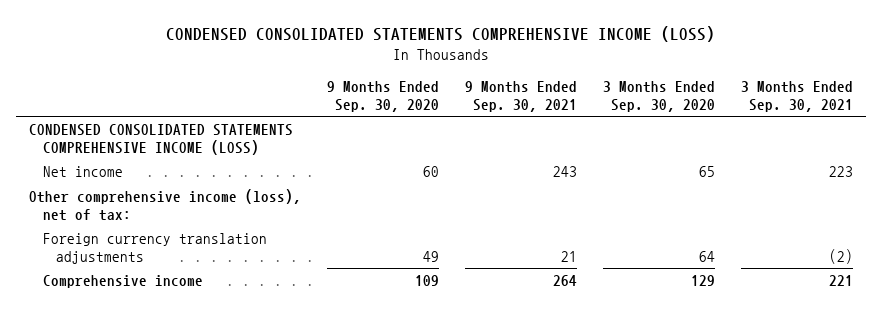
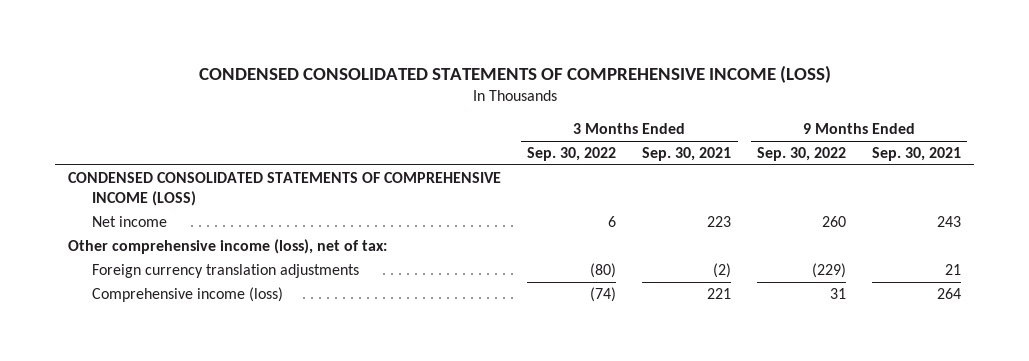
[165,26,715,43] CONDENSED CONSOLIDATED STATEMENTS COMPREHENSIVE INCOME (LOSS) -> [198,64,831,83] CONDENSED CONSOLIDATED STATEMENTS OF COMPREHENSIVE INCOME (LOSS)
[326,81,439,112] 9 Months Ended Sep. 30, 2020 -> none
[602,81,715,112] 3 Months Ended Sep. 30, 2020 -> none
none -> [527,147,617,162] Sep. 30, 2022
none -> [757,147,847,162] Sep. 30, 2022
[28,124,293,155] CONDENSED CONSOLIDATED STATEMENTS COMPREHENSIVE INCOME (LOSS) -> [68,172,502,206] CONDENSED CONSOLIDATED STATEMENTS OF COMPREHENSIVE INCOME (LOSS)
[42,275,203,289] Comprehensive income -> [91,287,283,303] Comprehensive income (loss)

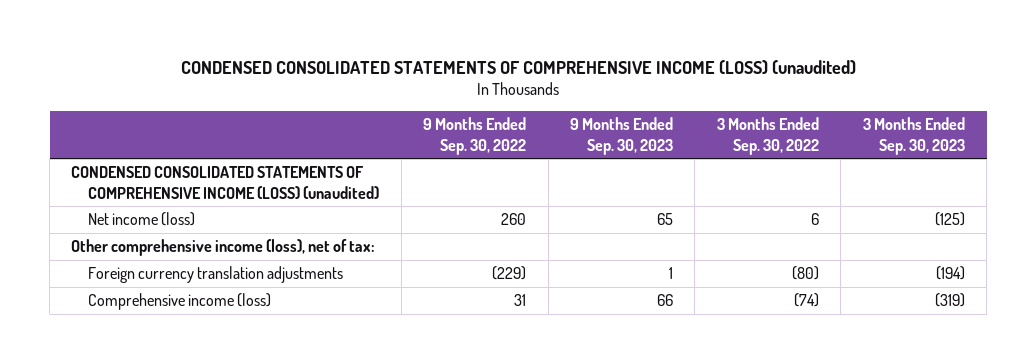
[198,64,831,83] CONDENSED CONSOLIDATED STATEMENTS OF COMPREHENSIVE INCOME (LOSS) -> [181,60,857,76] CONDENSED CONSOLIDATED STATEMENTS OF COMPREHENSIVE INCOME (LOSS) (unaudited)
[642,147,732,162] Sep. 30, 2021 -> none
[871,147,961,162] Sep. 30, 2021 -> none
none -> [570,117,674,155] 9 Months Ended Sep. 30, 2023
none -> [862,117,965,155] 3 Months Ended Sep. 30, 2023
[68,172,502,206] CONDENSED CONSOLIDATED STATEMENTS OF COMPREHENSIVE INCOME (LOSS) -> [71,166,380,199] CONDENSED CONSOLIDATED STATEMENTS OF COMPREHENSIVE INCOME (LOSS) (unaudited)
[91,216,167,228] Net income -> [88,212,196,227] Net income (loss)

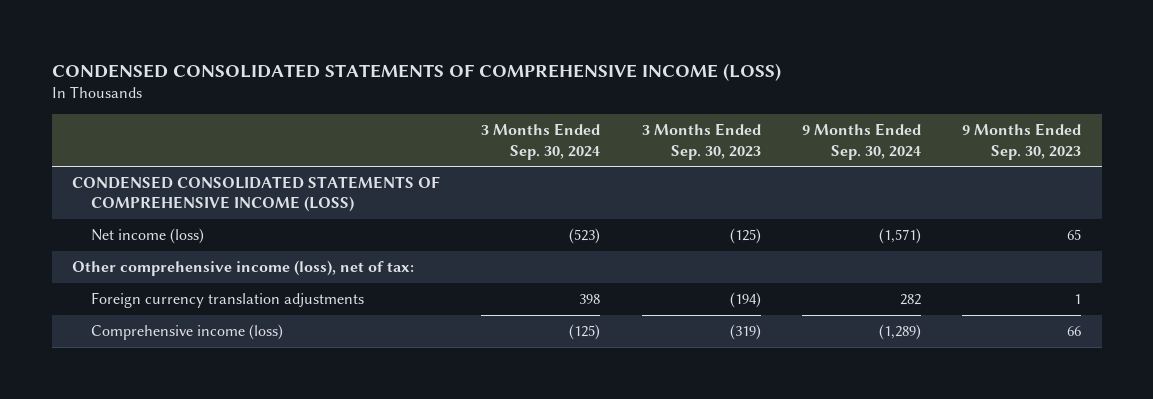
[181,60,857,76] CONDENSED CONSOLIDATED STATEMENTS OF COMPREHENSIVE INCOME (LOSS) (unaudited) -> [51,62,781,81] CONDENSED CONSOLIDATED STATEMENTS OF COMPREHENSIVE INCOME (LOSS)
[423,117,527,155] 9 Months Ended Sep. 30, 2022 -> none
[716,117,819,155] 3 Months Ended Sep. 30, 2022 -> none
none -> [481,123,601,160] 3 Months Ended Sep. 30, 2024
none -> [801,123,921,160] 9 Months Ended Sep. 30, 2024
[71,166,380,199] CONDENSED CONSOLIDATED STATEMENTS OF COMPREHENSIVE INCOME (LOSS) (unaudited) -> [72,176,441,213] CONDENSED CONSOLIDATED STATEMENTS OF COMPREHENSIVE INCOME (LOSS)

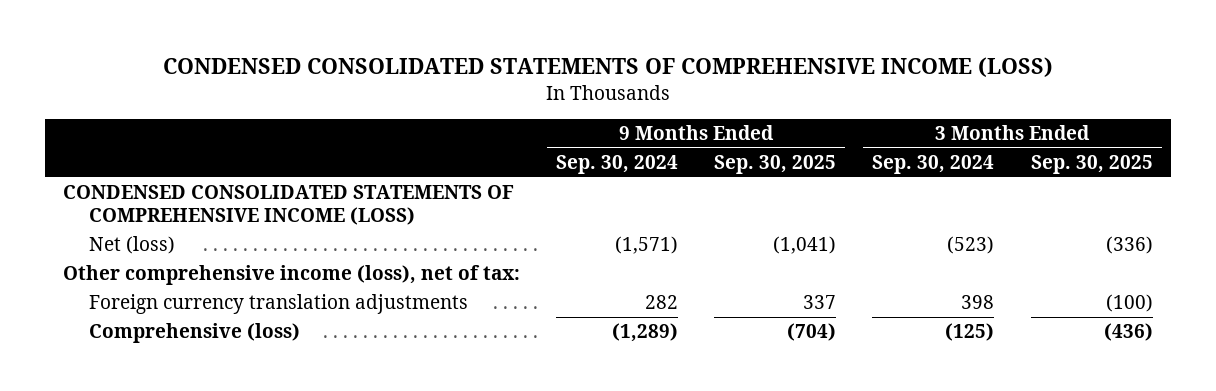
[641,123,761,160] 3 Months Ended Sep. 30, 2023 -> none
[961,123,1081,160] 9 Months Ended Sep. 30, 2023 -> none
none -> [714,155,837,175] Sep. 30, 2025
none -> [1030,155,1153,175] Sep. 30, 2025
[91,228,205,245] Net income (loss) -> [88,236,175,255] Net (loss)
[91,324,284,341] Comprehensive income (loss) -> [88,323,300,344] Comprehensive (loss)

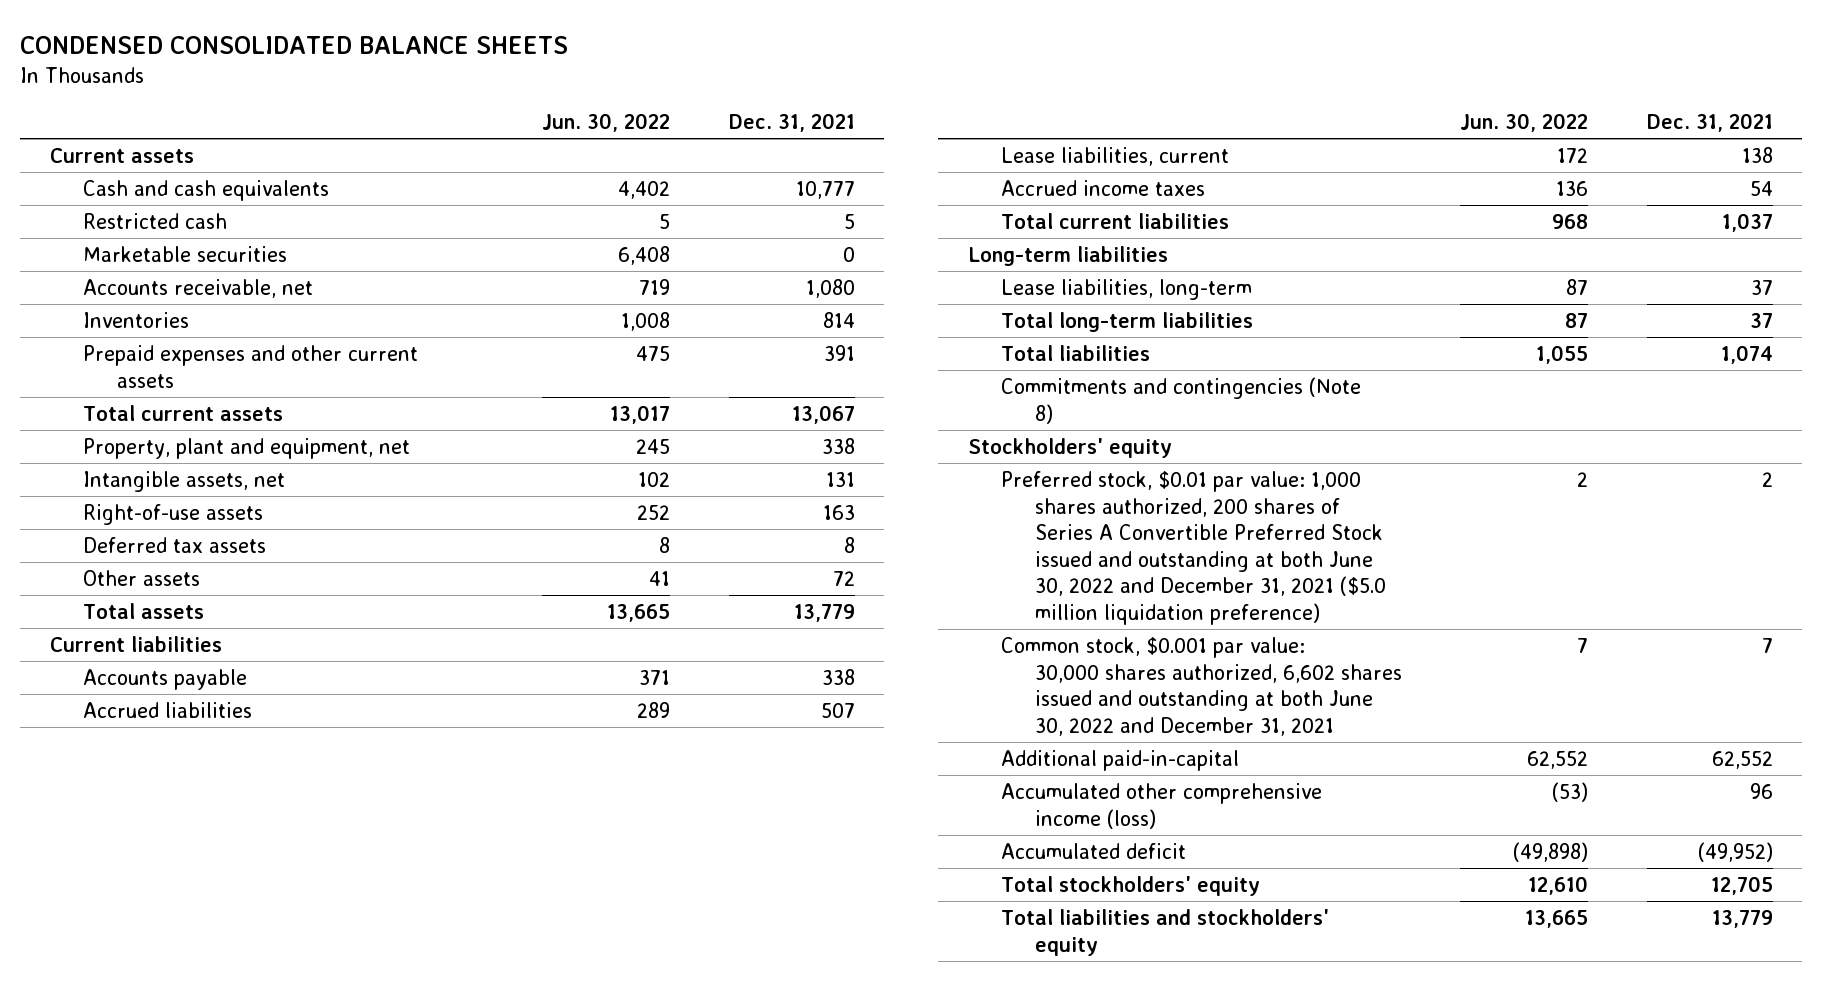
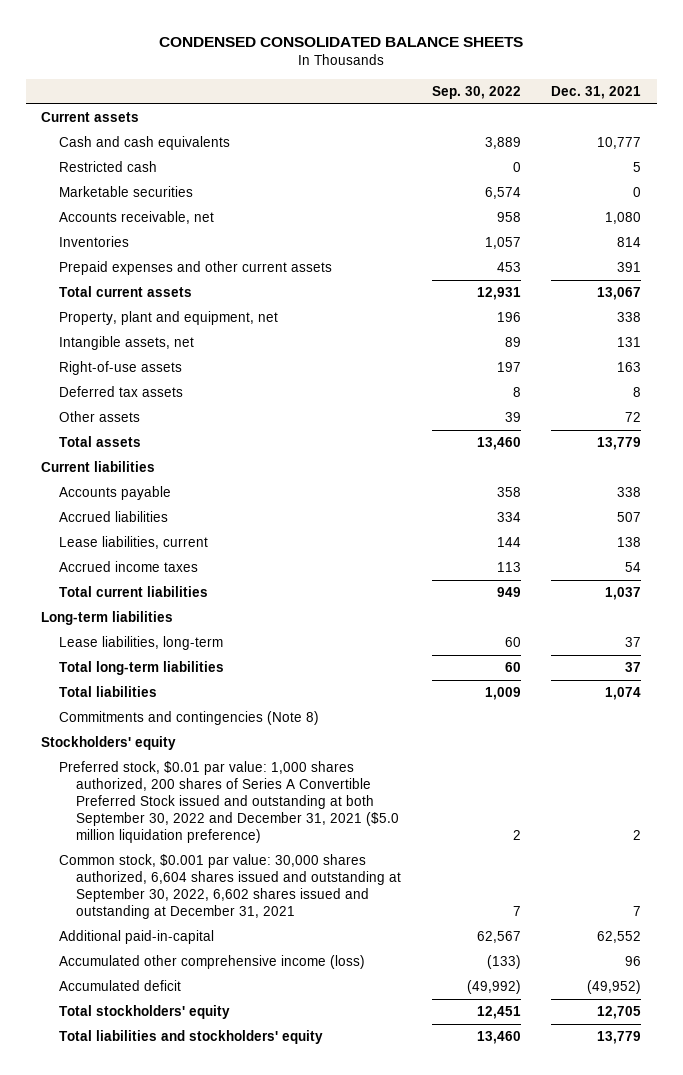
[542,113,671,133] Jun. 30, 2022 -> none
none -> [431,85,521,99] Sep. 30, 2022
[1001,471,1386,625] Preferred stock, $0.01 par value: 1,000 shares authorized, 200 shares of Series A Convertible Preferred Stock issued and outstanding at both June 30, 2022 and December 31, 2021 ($5.0 million liquidation preference) -> [58,761,400,844] Preferred stock, $0.01 par value: 1,000 shares authorized, 200 shares of Series A Convertible Preferred Stock issued and outstanding at both September 30, 2022 and December 31, 2021 ($5.0 million liquidation preference)
[1001,637,1402,736] Common stock, $0.001 par value: 30,000 shares authorized, 6,602 shares issued and outstanding at both June 30, 2022 and December 31, 2021 -> [58,854,402,920] Common stock, $0.001 par value: 30,000 shares authorized, 6,604 shares issued and outstanding at September 30, 2022, 6,602 shares issued and outstanding at December 31, 2021

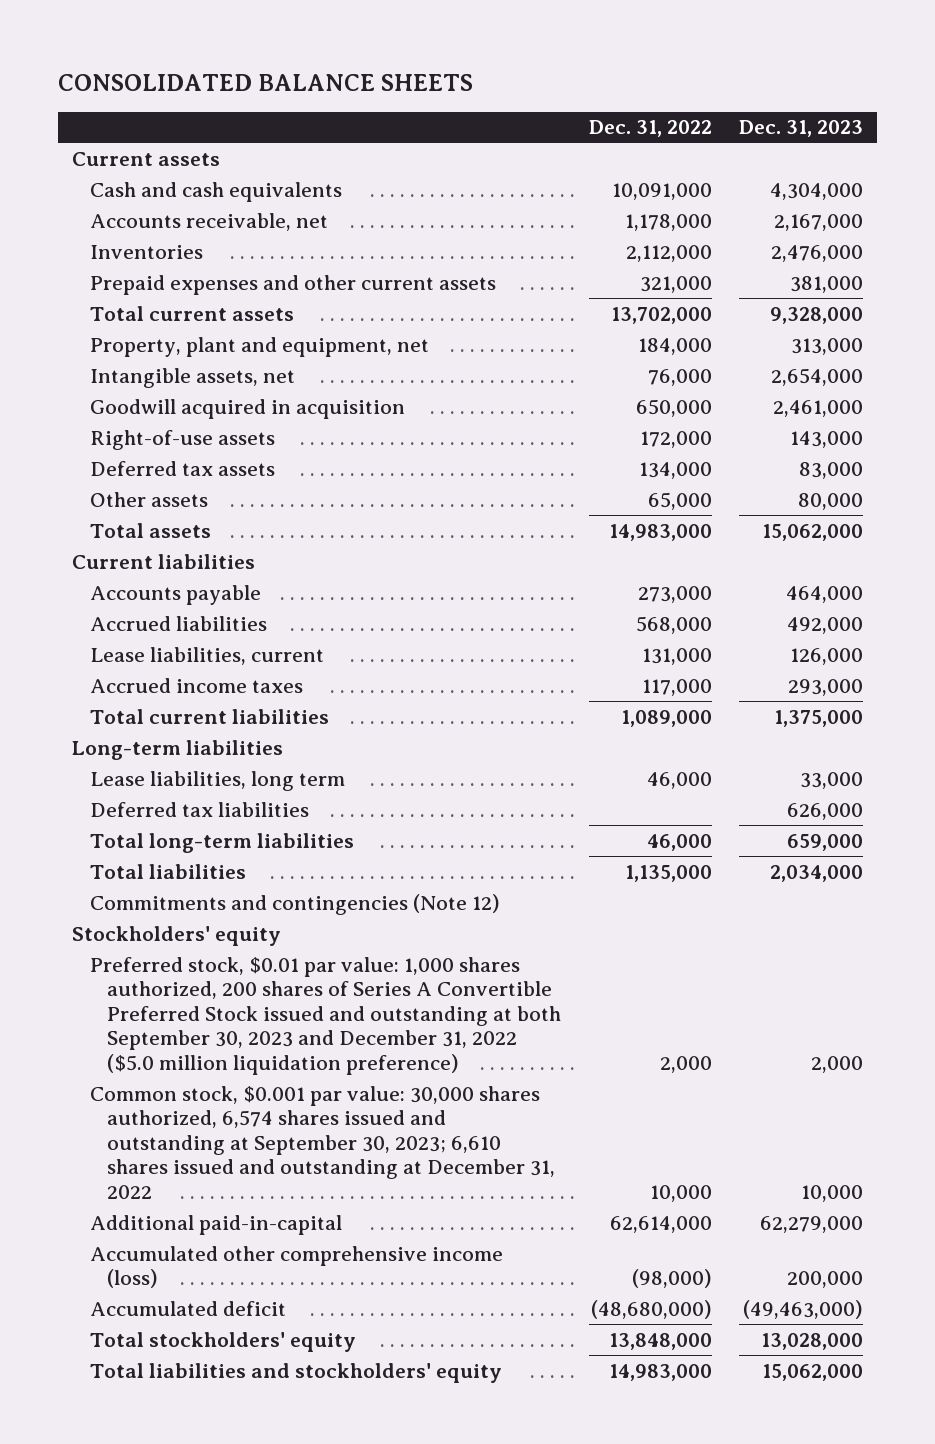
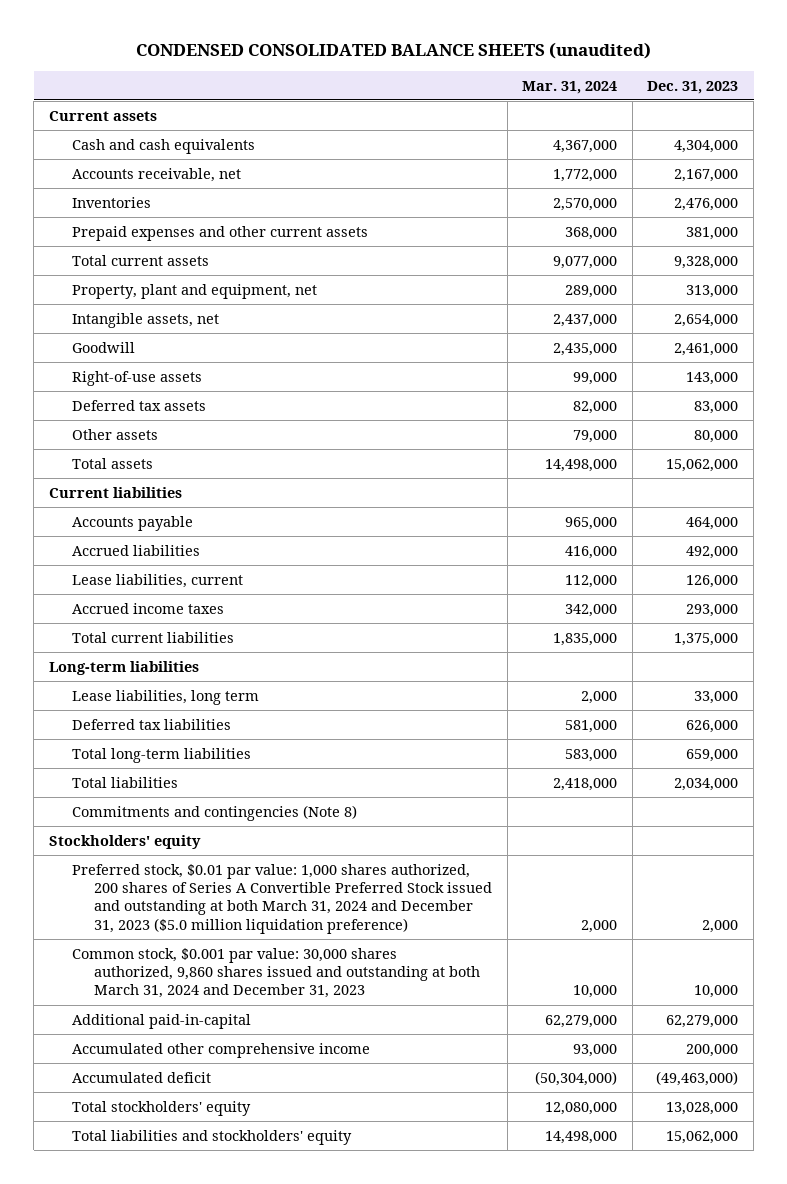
[58,73,474,91] CONSOLIDATED BALANCE SHEETS -> [135,42,651,60] CONDENSED CONSOLIDATED BALANCE SHEETS (unaudited)
[588,120,712,138] Dec. 31, 2022 -> none
none -> [522,80,618,94] Mar. 31, 2024
[89,398,405,419] Goodwill acquired in acquisition -> [71,341,135,353] Goodwill
[89,893,500,915] Commitments and contingencies (Note 12) -> [71,804,357,821] Commitments and contingencies (Note 8)
[89,956,562,1075] Preferred stock, $0.01 par value: 1,000 shares authorized, 200 shares of Series A Convertible Preferred Stock issued and outstanding at both September 30, 2023 and December 31, 2022 ($5.0 million liquidation preference) -> [71,863,493,934] Preferred stock, $0.01 par value: 1,000 shares authorized, 200 shares of Series A Convertible Preferred Stock issued and outstanding at both March 31, 2024 and December 31, 2023 ($5.0 million liquidation preference)
[89,1085,556,1199] Common stock, $0.001 par value: 30,000 shares authorized, 6,574 shares issued and outstanding at September 30, 2023; 6,610 shares issued and outstanding at December 31, 2022 -> [71,947,481,999] Common stock, $0.001 par value: 30,000 shares authorized, 9,860 shares issued and outstanding at both March 31, 2024 and December 31, 2023
[89,1245,503,1289] Accumulated other comprehensive income (loss) -> [71,1042,370,1058] Accumulated other comprehensive income

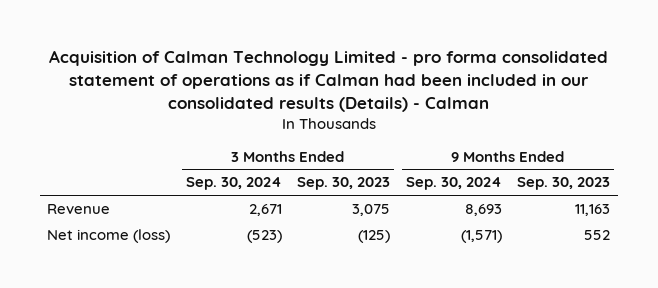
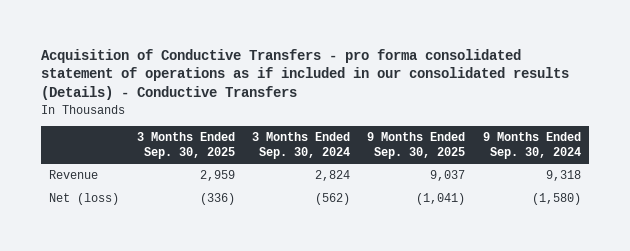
[48,49,608,112] Acquisition of Calman Technology Limited - pro forma consolidated statement of operations as if Calman had been included in our consolidated results (Details) - Calman -> [40,48,569,101] Acquisition of Conductive Transfers - pro forma consolidated statement of operations as if included in our consolidated results (Details) - Conductive Transfers
[297,177,391,191] Sep. 30, 2023 -> none
[517,177,611,191] Sep. 30, 2023 -> none
none -> [136,131,235,159] 3 Months Ended Sep. 30, 2025
none -> [367,131,466,159] 9 Months Ended Sep. 30, 2025
[248,204,282,217] 2,671 -> [315,170,351,182] 2,824
[464,204,502,217] 8,693 -> [545,170,581,182] 9,318
[47,229,171,244] Net income (loss) -> [49,193,120,206] Net (loss)
[246,230,282,244] (523) -> [315,193,351,206] (562)
[460,230,502,244] (1,571) -> [531,193,581,206] (1,580)

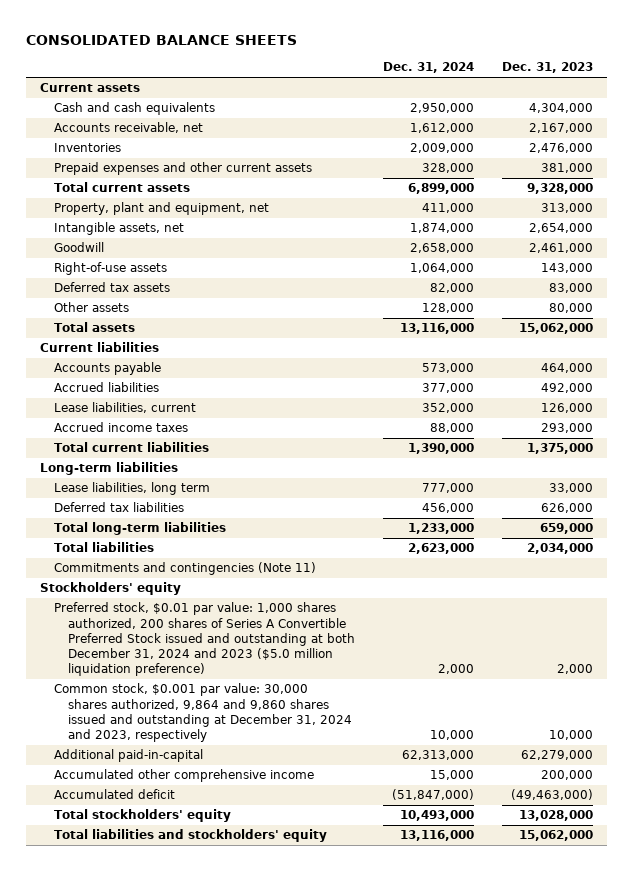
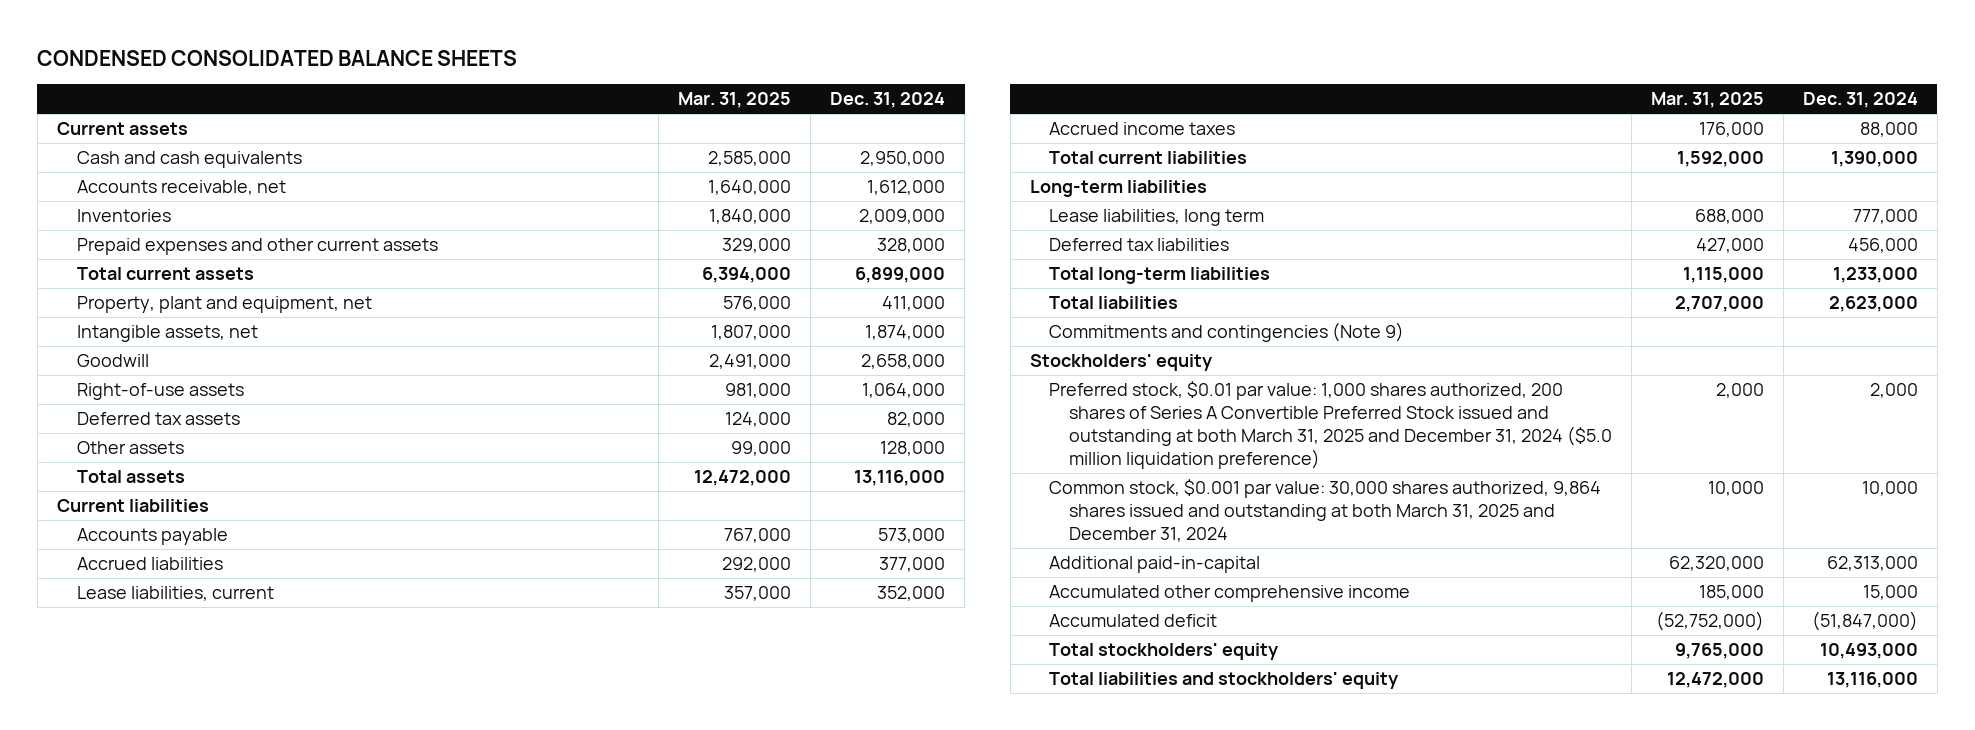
[26,35,298,46] CONSOLIDATED BALANCE SHEETS -> [37,49,518,66] CONDENSED CONSOLIDATED BALANCE SHEETS
[502,62,594,74] Dec. 31, 2023 -> none
none -> [678,92,792,109] Mar. 31, 2025
[54,562,317,576] Commitments and contingencies (Note 11) -> [1049,322,1405,343] Commitments and contingencies (Note 9)
[54,602,355,677] Preferred stock, $0.01 par value: 1,000 shares authorized, 200 shares of Series A Convertible Preferred Stock issued and outstanding at both December 31, 2024 and 2023 ($5.0 million liquidation preference) -> [1049,381,1613,470] Preferred stock, $0.01 par value: 1,000 shares authorized, 200 shares of Series A Convertible Preferred Stock issued and outstanding at both March 31, 2025 and December 31, 2024 ($5.0 million liquidation preference)
[54,683,352,743] Common stock, $0.001 par value: 30,000 shares authorized, 9,864 and 9,860 shares issued and outstanding at December 31, 2024 and 2023, respectively -> [1049,479,1602,543] Common stock, $0.001 par value: 30,000 shares authorized, 9,864 shares issued and outstanding at both March 31, 2025 and December 31, 2024

